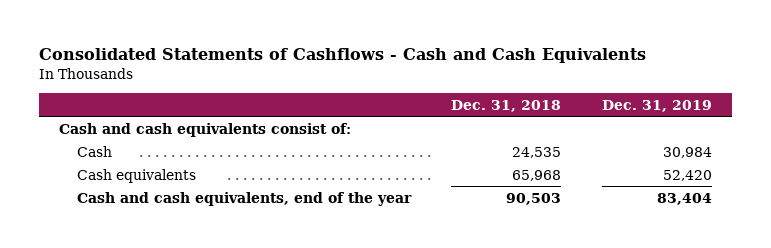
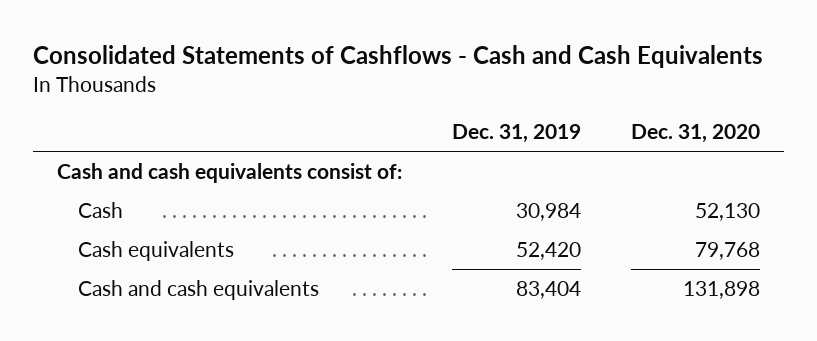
[451,99,562,112] Dec. 31, 2018 -> none
none -> [630,124,760,144] Dec. 31, 2020
[76,191,412,206] Cash and cash equivalents, end of the year -> [77,279,319,300] Cash and cash equivalents

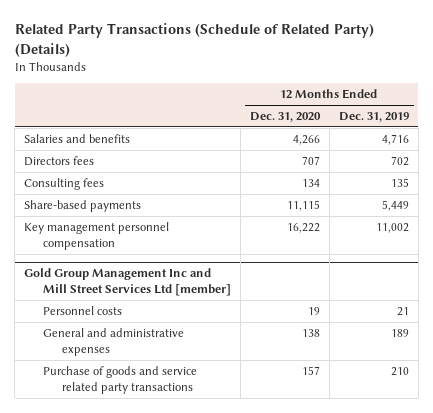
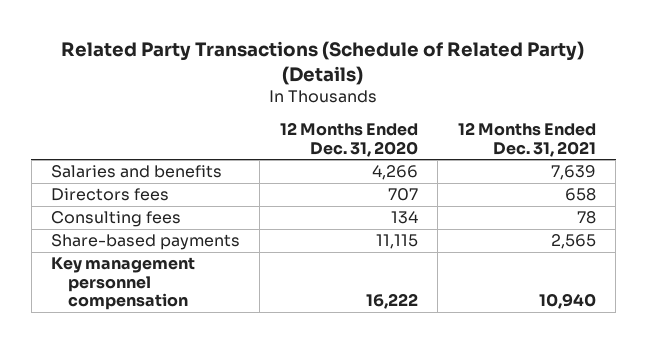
[338,112,409,123] Dec. 31, 2019 -> none
none -> [457,122,596,157] 12 Months Ended Dec. 31, 2021
[23,268,232,297] Gold Group Management Inc and Mill Street Services Ltd [member] -> none
[43,306,123,316] Personnel costs -> none
[43,328,185,357] General and administrative expenses -> none
[43,366,198,395] Purchase of goods and service related party transactions -> none

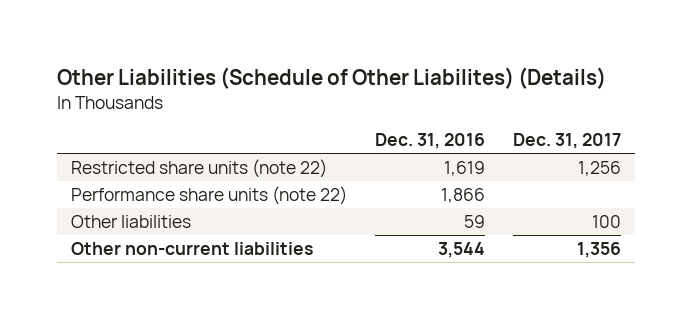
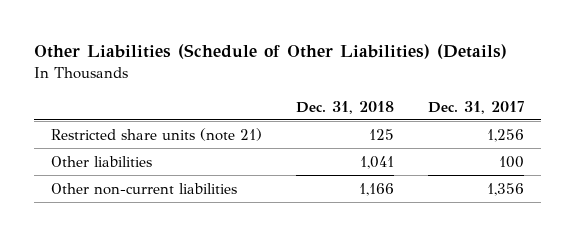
[57,66,607,89] Other Liabilities (Schedule of Other Liabilites) (Details) -> [33,44,507,60] Other Liabilities (Schedule of Other Liabilities) (Details)
[375,133,486,150] Dec. 31, 2016 -> none
none -> [296,100,395,114] Dec. 31, 2018
[71,186,348,206] Performance share units (note 22) -> none
[71,159,328,179] Restricted share units (note 22) -> [50,127,262,141] Restricted share units (note 21)

